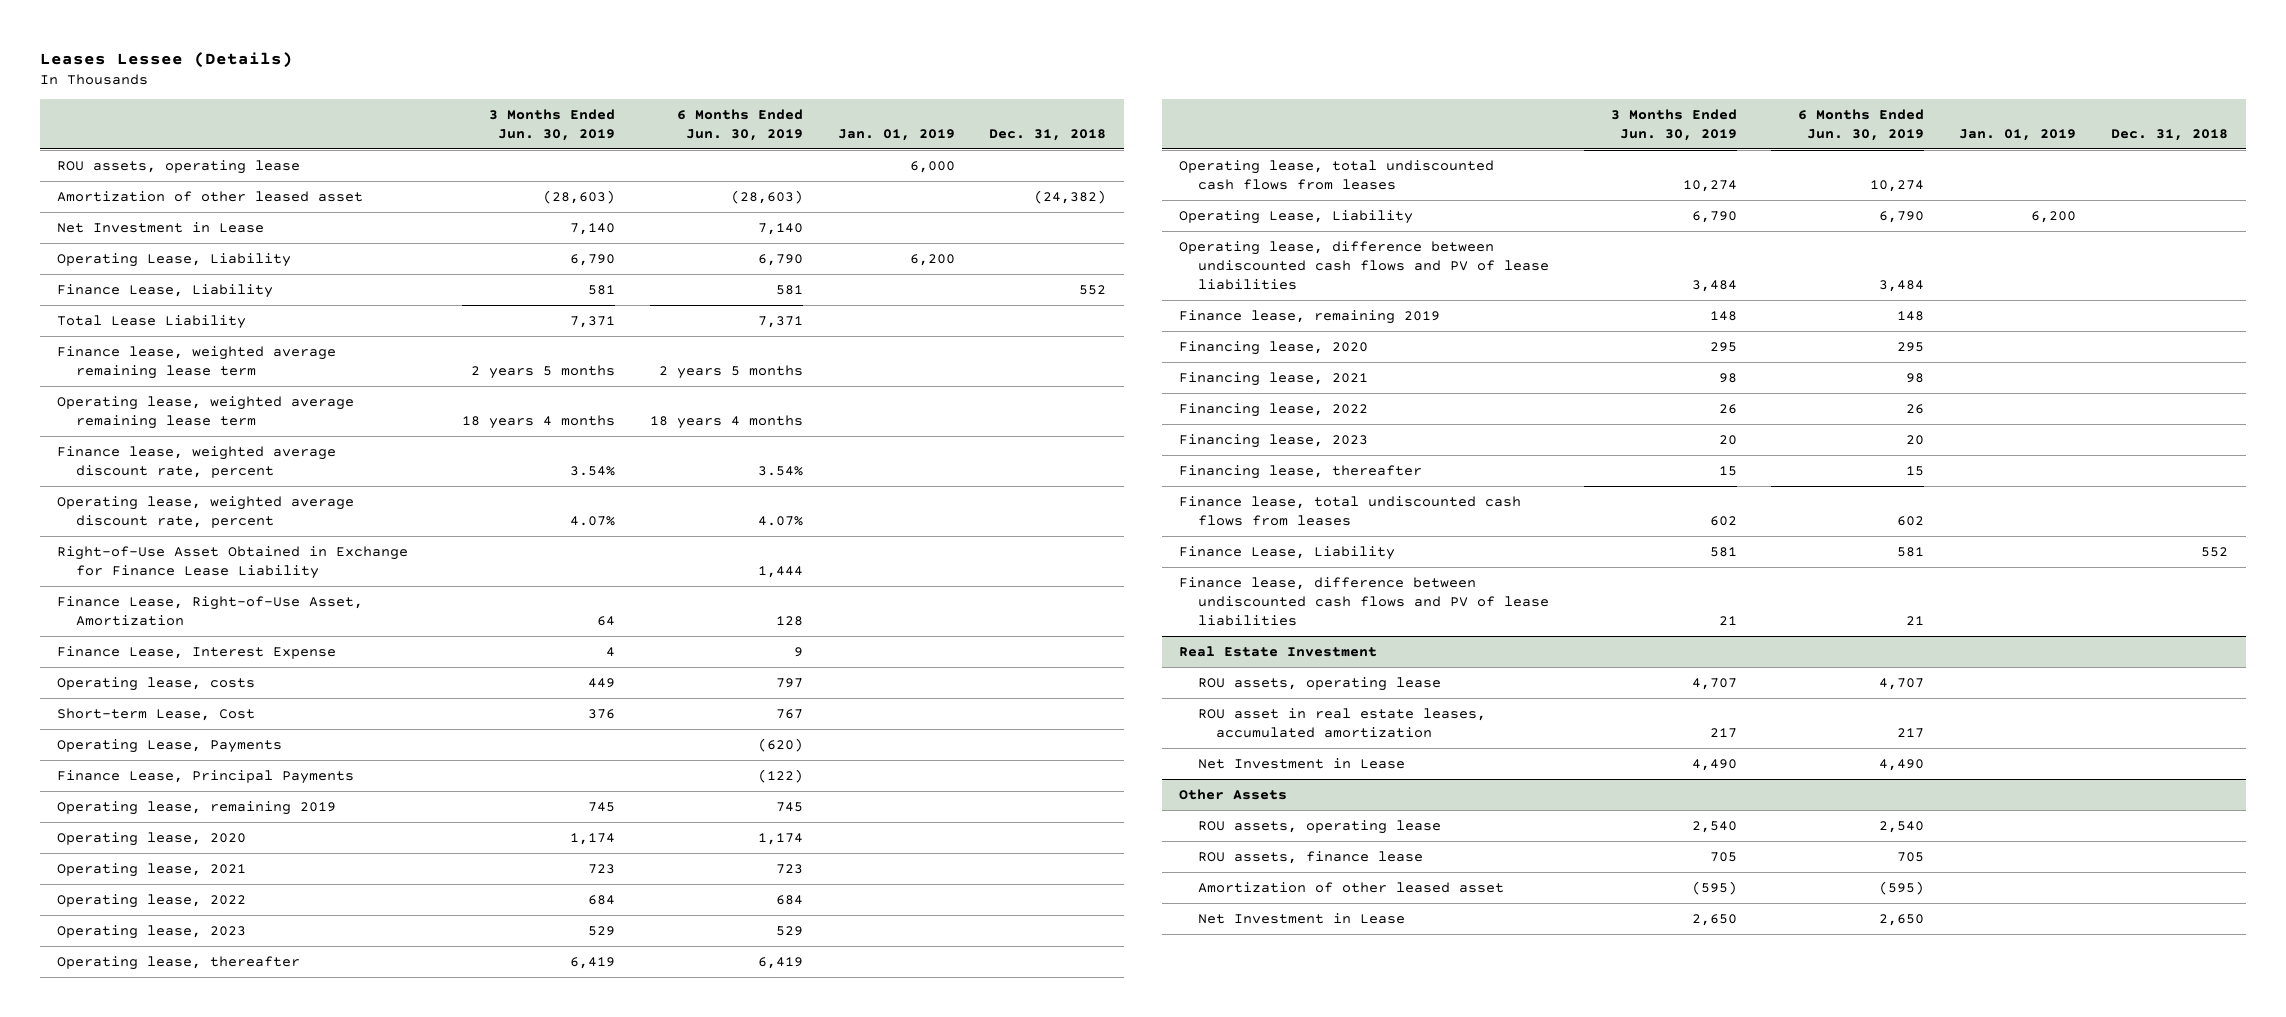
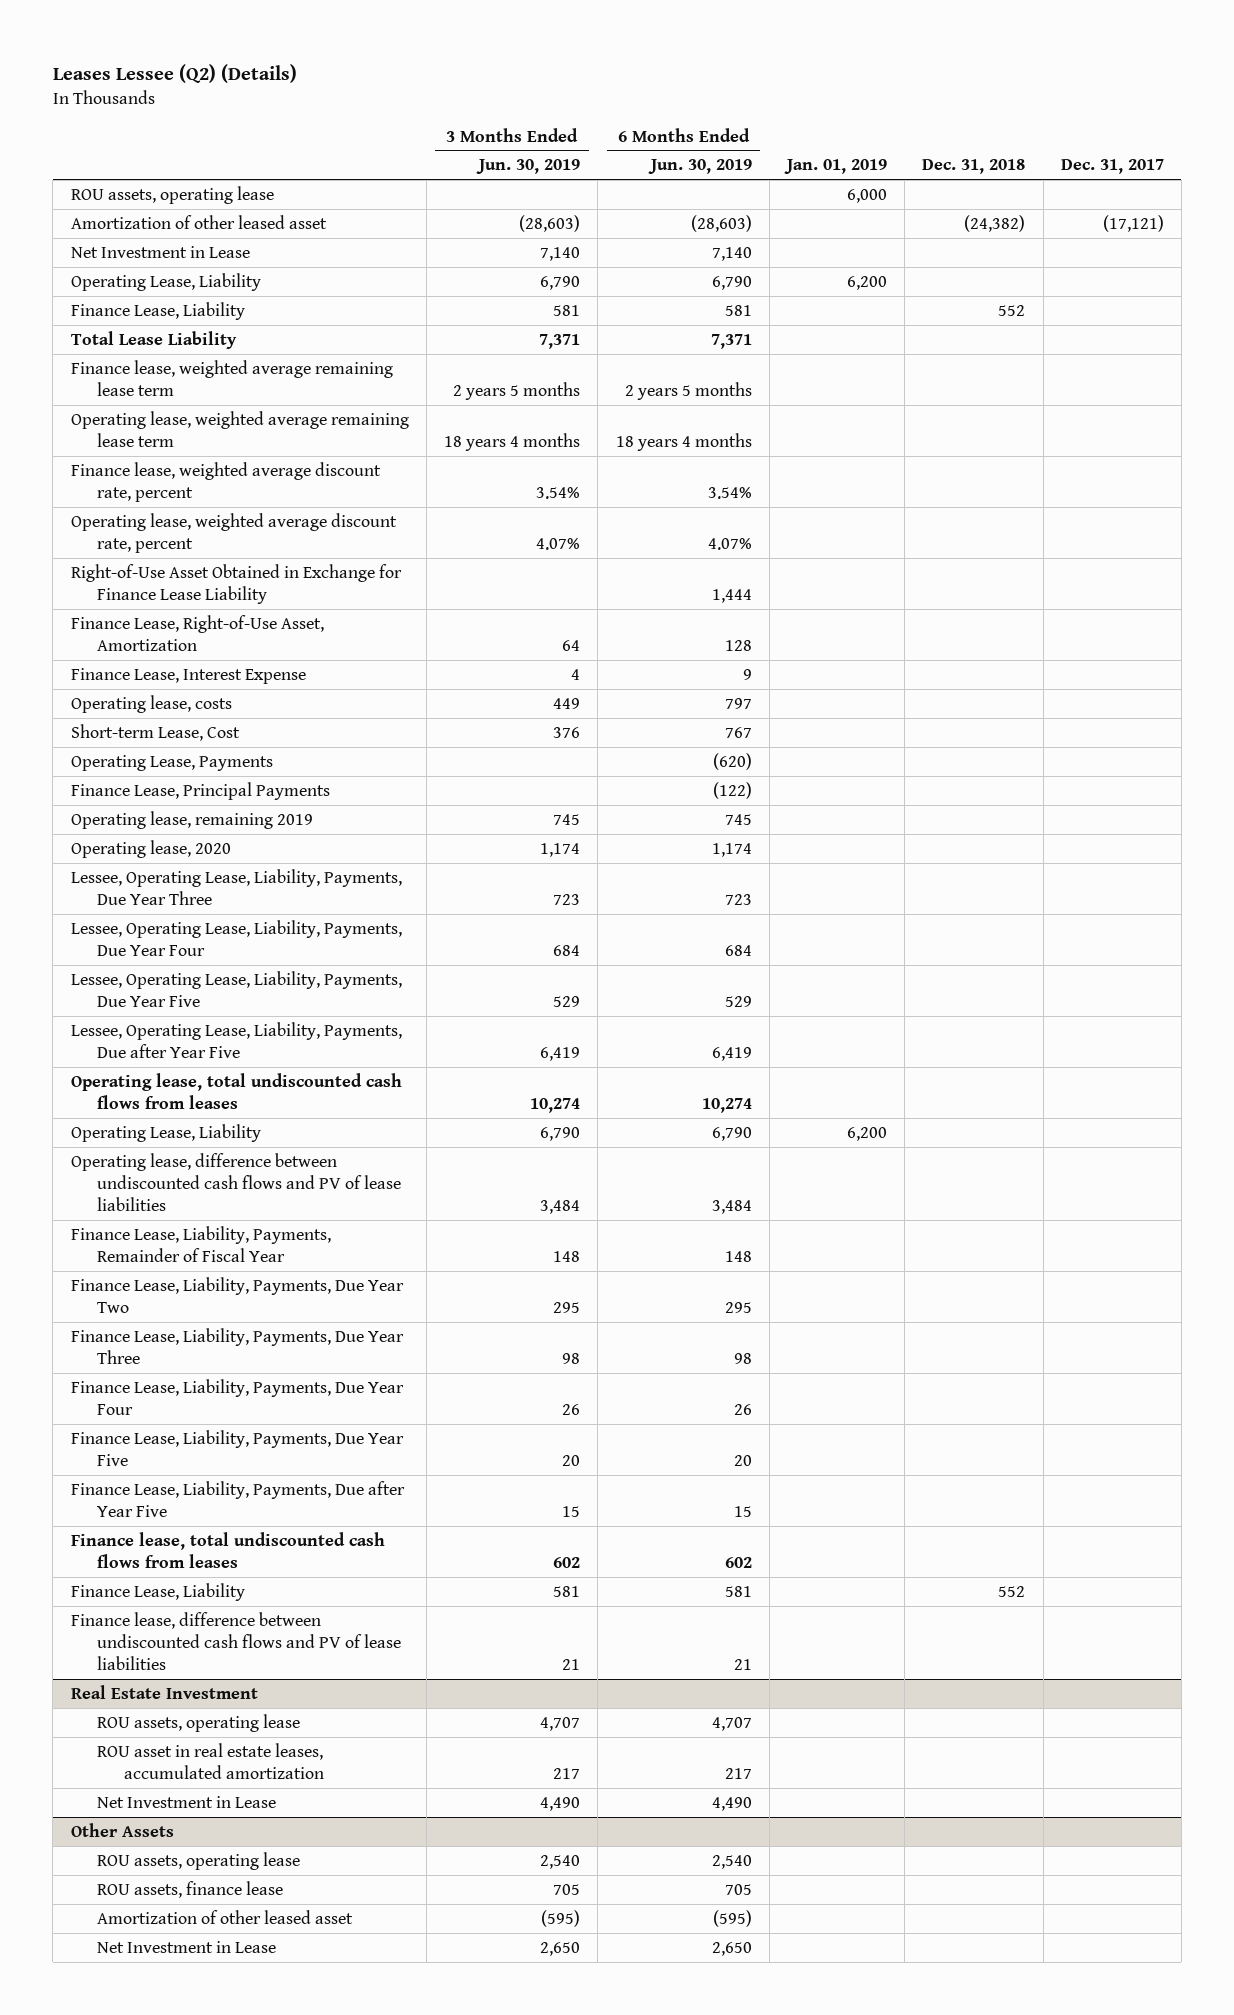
[39,51,293,68] Leases Lessee (Details) -> [52,64,297,84] Leases Lessee (Q2) (Details)
none -> [1060,159,1164,175] Dec. 31, 2017
[57,862,247,877] Operating lease, 2021 -> [70,868,402,906] Lessee, Operating Lease, Liability, Payments, Due Year Three
[57,893,247,908] Operating lease, 2022 -> [70,919,402,957] Lessee, Operating Lease, Liability, Payments, Due Year Four
[57,924,247,939] Operating lease, 2023 -> [70,970,402,1008] Lessee, Operating Lease, Liability, Payments, Due Year Five
[57,955,301,970] Operating lease, thereafter -> [70,1021,402,1059] Lessee, Operating Lease, Liability, Payments, Due after Year Five
[1179,309,1441,324] Finance lease, remaining 2019 -> [70,1225,331,1263] Finance Lease, Liability, Payments, Remainder of Fiscal Year
[1179,340,1369,355] Financing lease, 2020 -> [70,1276,404,1314] Finance Lease, Liability, Payments, Due Year Two
[1179,371,1369,386] Financing lease, 2021 -> [70,1327,404,1365] Finance Lease, Liability, Payments, Due Year Three
[1179,402,1369,417] Financing lease, 2022 -> [70,1378,404,1416] Finance Lease, Liability, Payments, Due Year Four
[1179,433,1369,448] Financing lease, 2023 -> [70,1429,404,1467] Finance Lease, Liability, Payments, Due Year Five
[1179,464,1423,479] Financing lease, thereafter -> [70,1480,405,1518] Finance Lease, Liability, Payments, Due after Year Five

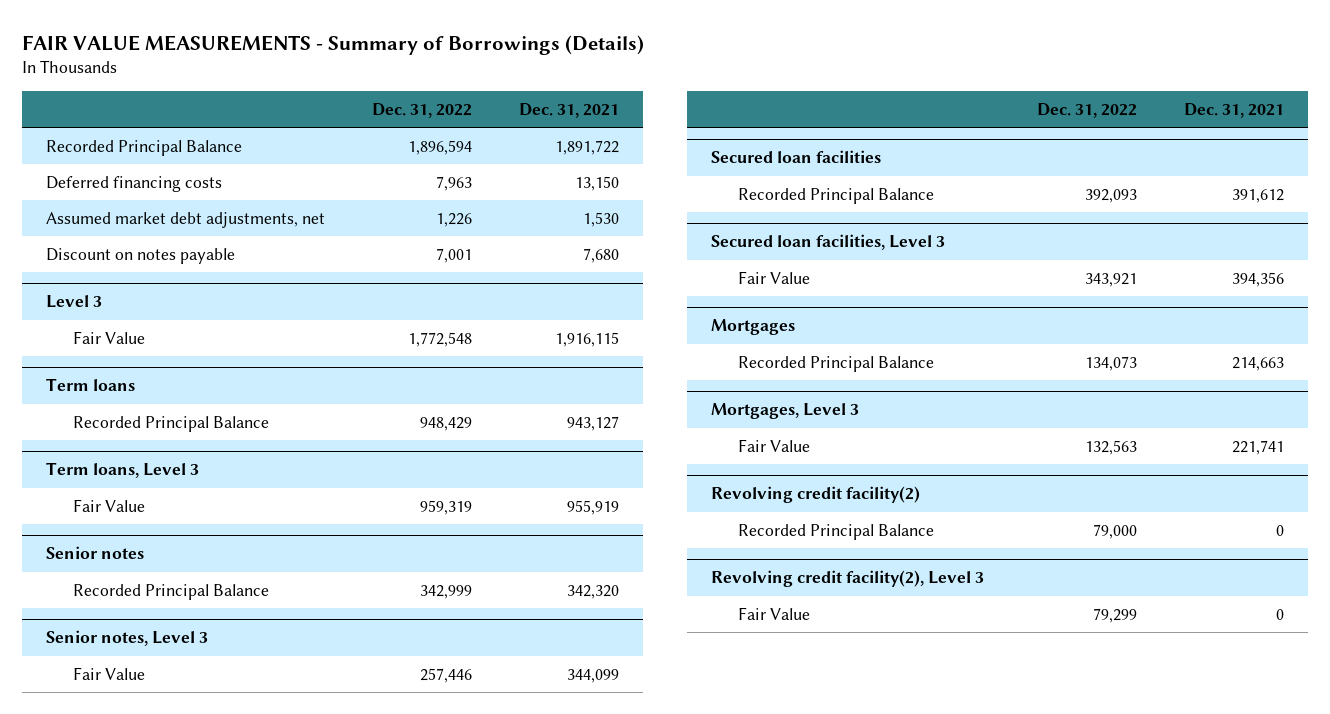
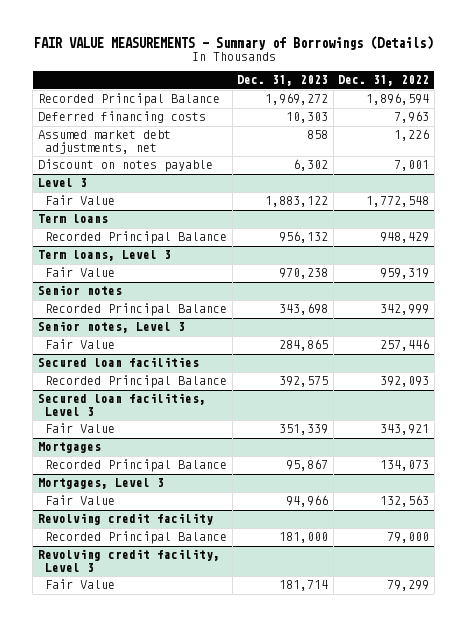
[519,103,620,119] Dec. 31, 2021 -> none
none -> [237,75,329,87] Dec. 31, 2023
[710,486,920,504] Revolving credit facility(2) -> [37,513,213,526] Revolving credit facility
[710,570,984,588] Revolving credit facility(2), Level 3 -> [37,549,220,572] Revolving credit facility, Level 3

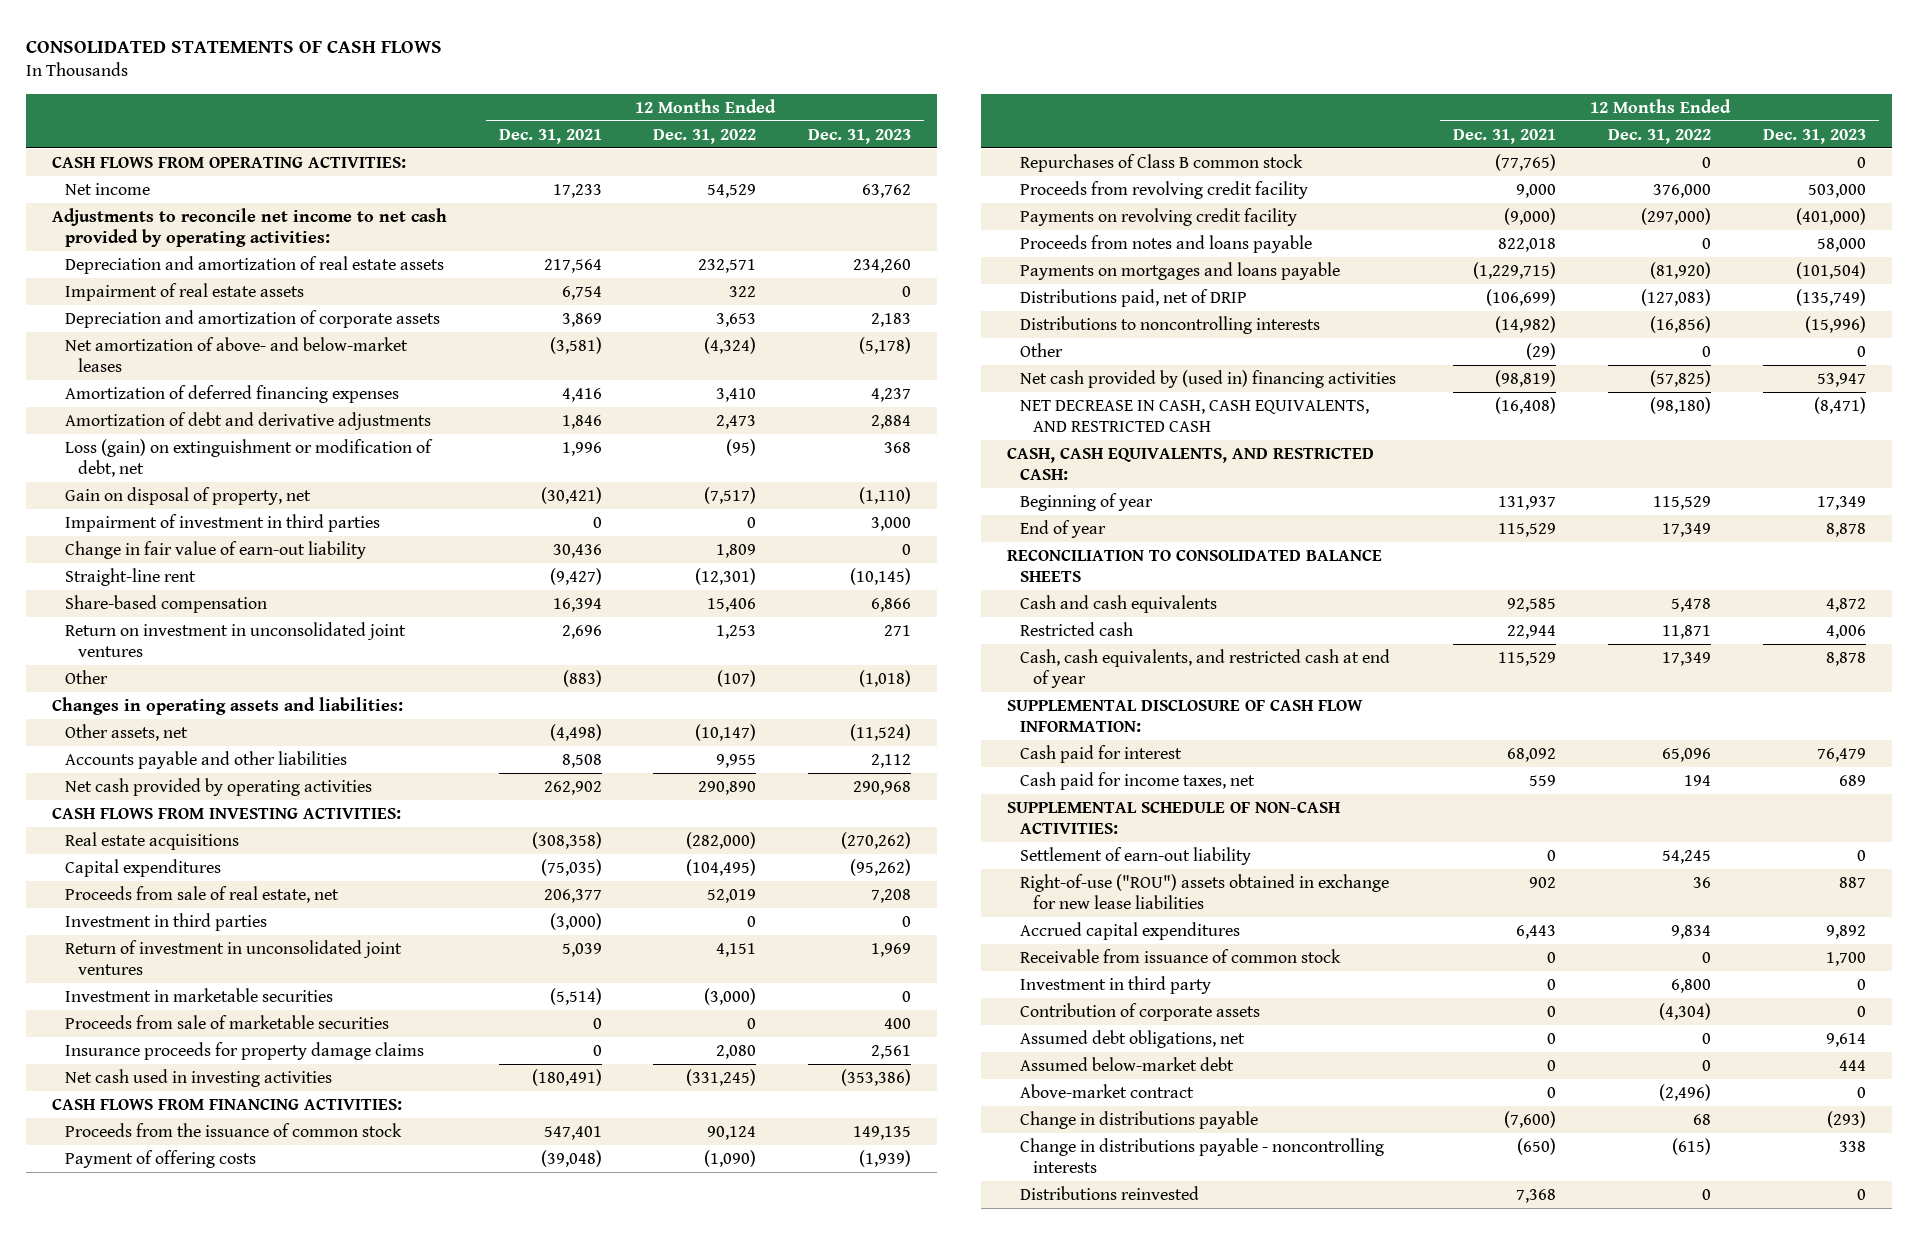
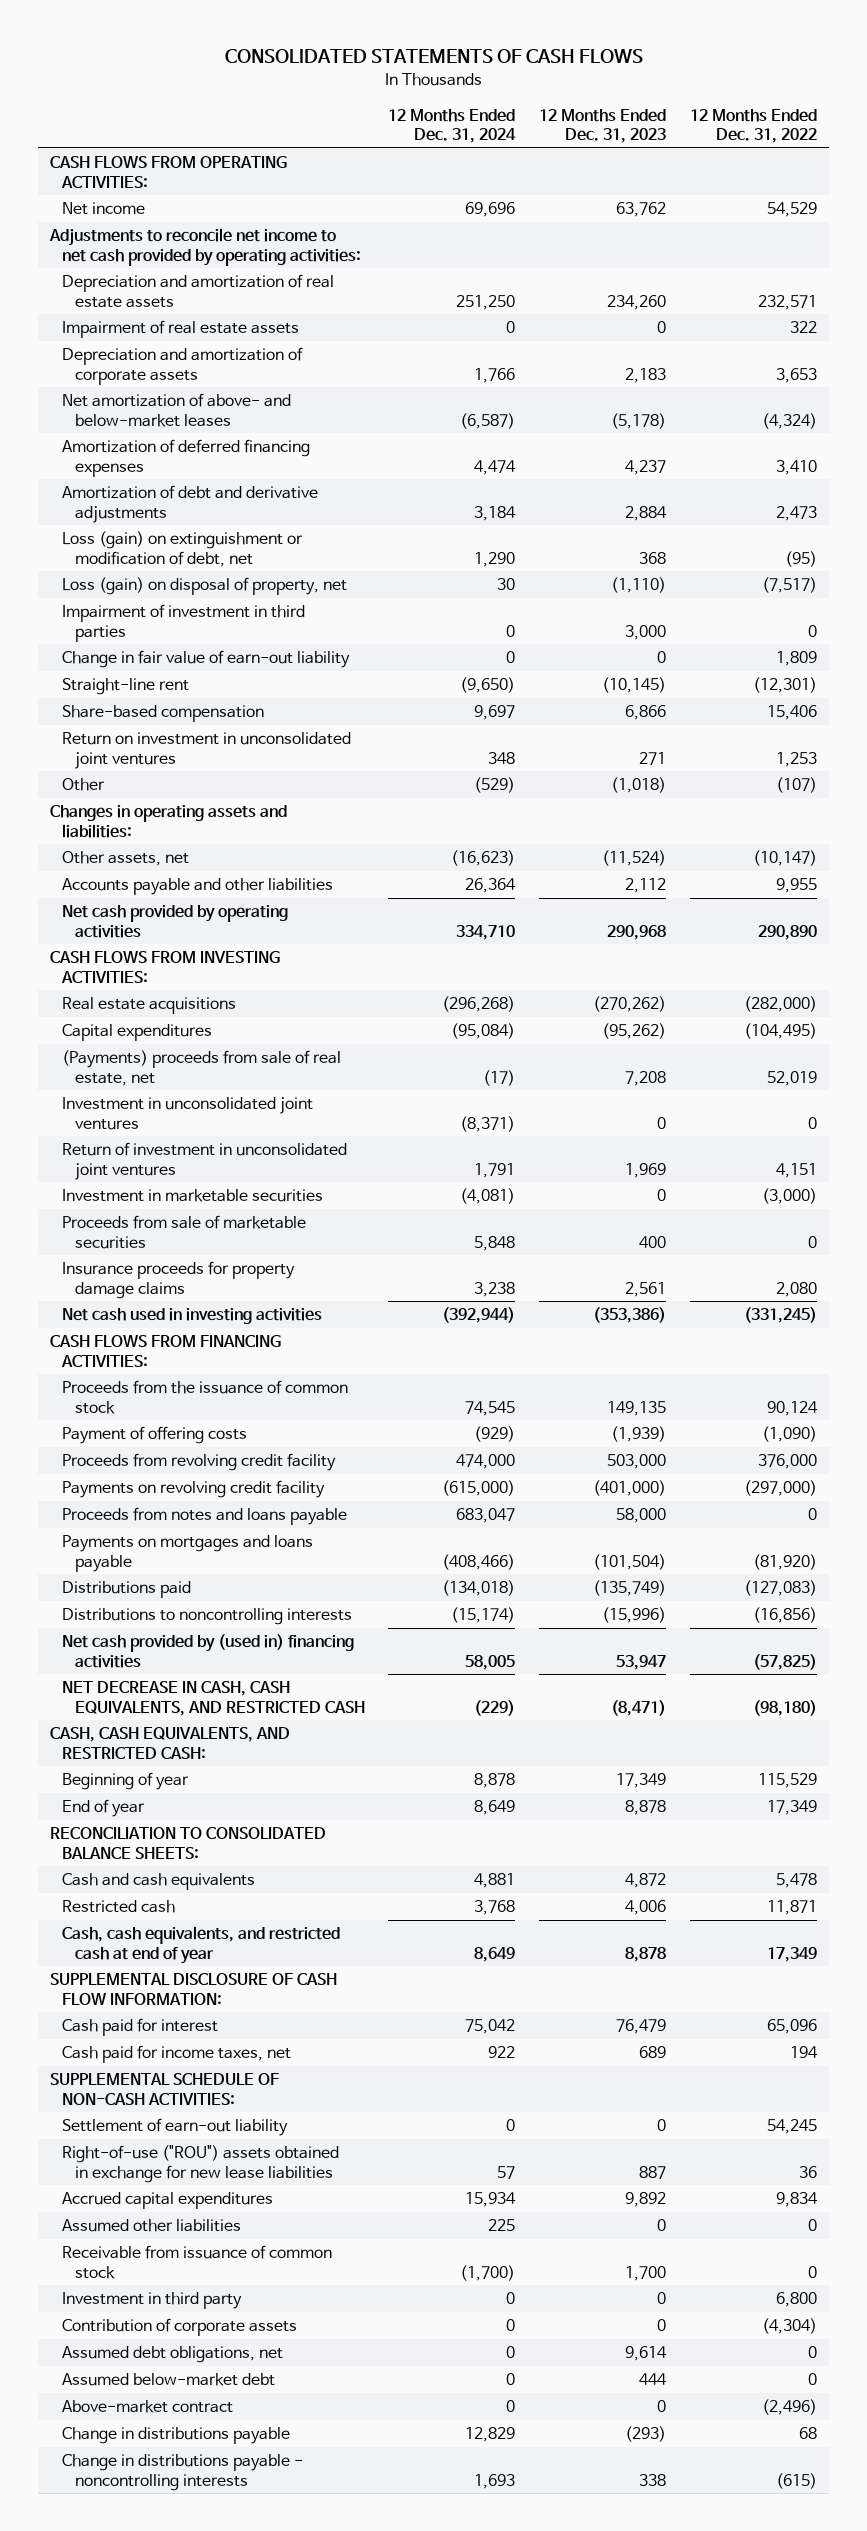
[498,128,602,144] Dec. 31, 2021 -> none
none -> [388,108,517,143] 12 Months Ended Dec. 31, 2024
[64,486,311,505] Gain on disposal of property, net -> [62,577,348,596] Loss (gain) on disposal of property, net
[64,912,267,931] Investment in third parties -> none
[64,885,339,903] Proceeds from sale of real estate, net -> [62,1050,342,1086] (Payments) proceeds from sale of real estate, net
none -> [62,1097,314,1130] Investment in unconsolidated joint ventures
[1019,153,1303,172] Repurchases of Class B common stock -> none
[1019,288,1247,307] Distributions paid, net of DRIP -> [62,1581,192,1599] Distributions paid
[1019,342,1063,357] Other -> none
[1006,549,1382,582] RECONCILIATION TO CONSOLIDATED BALANCE SHEETS -> [50,1827,327,1859] RECONCILIATION TO CONSOLIDATED BALANCE SHEETS:
none -> [62,2219,242,2233] Assumed other liabilities
[1019,1185,1199,1200] Distributions reinvested -> none

